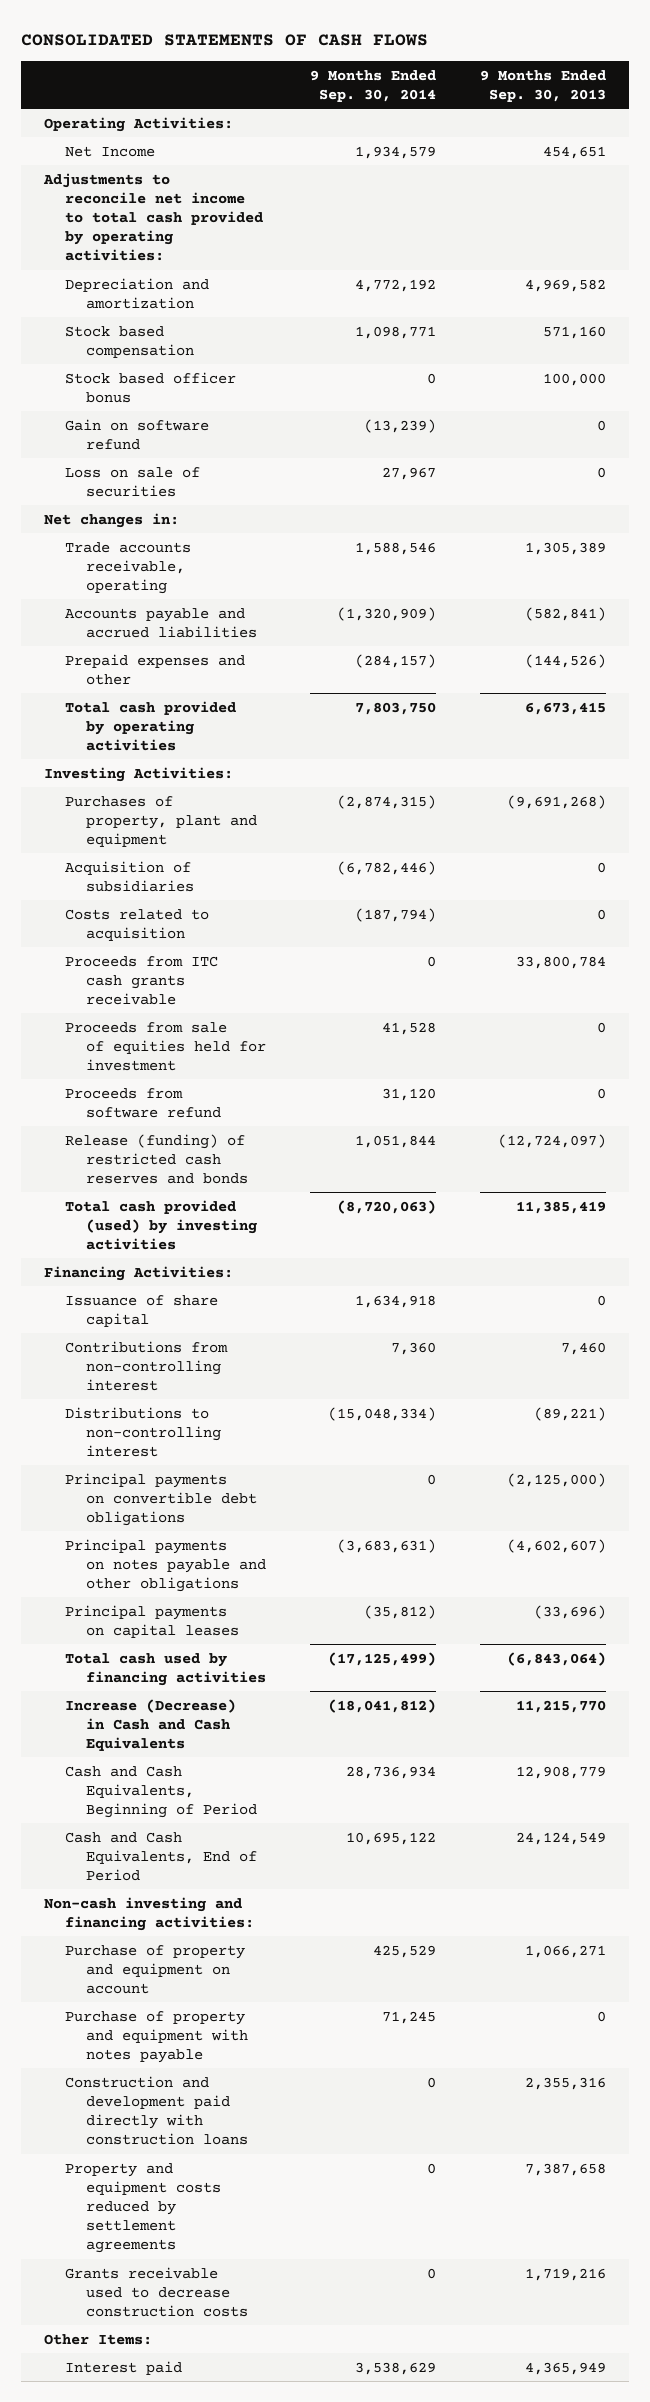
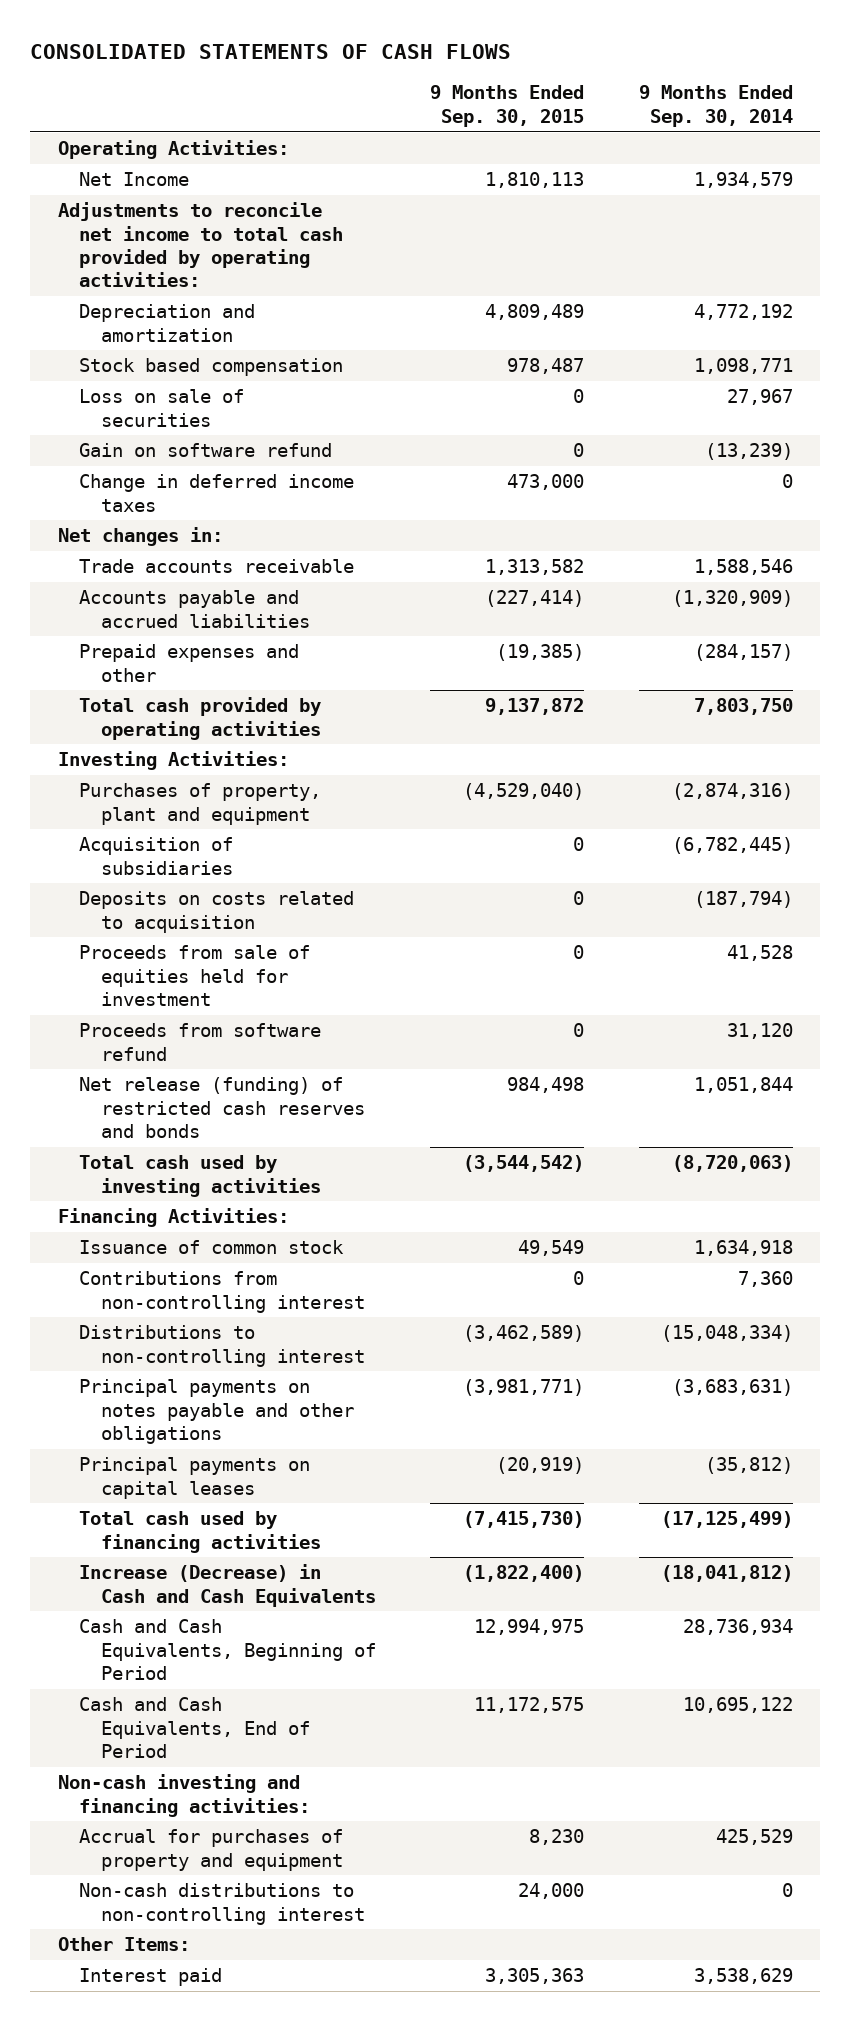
[480,69,607,102] 9 Months Ended Sep. 30, 2013 -> none
none -> [430,85,585,127] 9 Months Ended Sep. 30, 2015
[64,371,236,403] Stock based officer bonus -> none
[64,418,209,450] Gain on software refund -> [79,443,333,458] Gain on software refund
none -> [79,474,355,512] Change in deferred income taxes
[64,541,191,594] Trade accounts receivable, operating -> [79,559,355,574] Trade accounts receivable
[64,955,218,1005] Proceeds from ITC cash grants receivable -> none
[337,794,437,809] (2,874,315) -> [671,783,793,801] (2,874,316)
[337,860,437,875] (6,782,446) -> [671,837,793,855] (6,782,445)
[64,908,209,941] Costs related to acquisition -> [79,891,355,933] Deposits on costs related to acquisition
[64,1133,248,1184] Release (funding) of restricted cash reserves and bonds -> [79,1077,365,1139] Net release (funding) of restricted cash reserves and bonds
[64,1199,257,1250] Total cash provided (used) by investing activities -> [79,1155,321,1197] Total cash used by investing activities
[64,1294,218,1327] Issuance of share capital -> [79,1240,345,1255] Issuance of common stock
[64,1472,257,1526] Principal payments on convertible debt obligations -> none
[64,2010,248,2063] Purchase of property and equipment with notes payable -> none
[64,2075,248,2145] Construction and development paid directly with construction loans -> none
[64,2162,221,2253] Property and equipment costs reduced by settlement agreements -> none
[64,2266,248,2317] Grants receivable used to decrease construction costs -> none
[64,1944,245,1994] Purchase of property and equipment on account -> [79,1829,344,1871] Accrual for purchases of property and equipment
none -> [79,1883,365,1925] Non-cash distributions to non-controlling interest

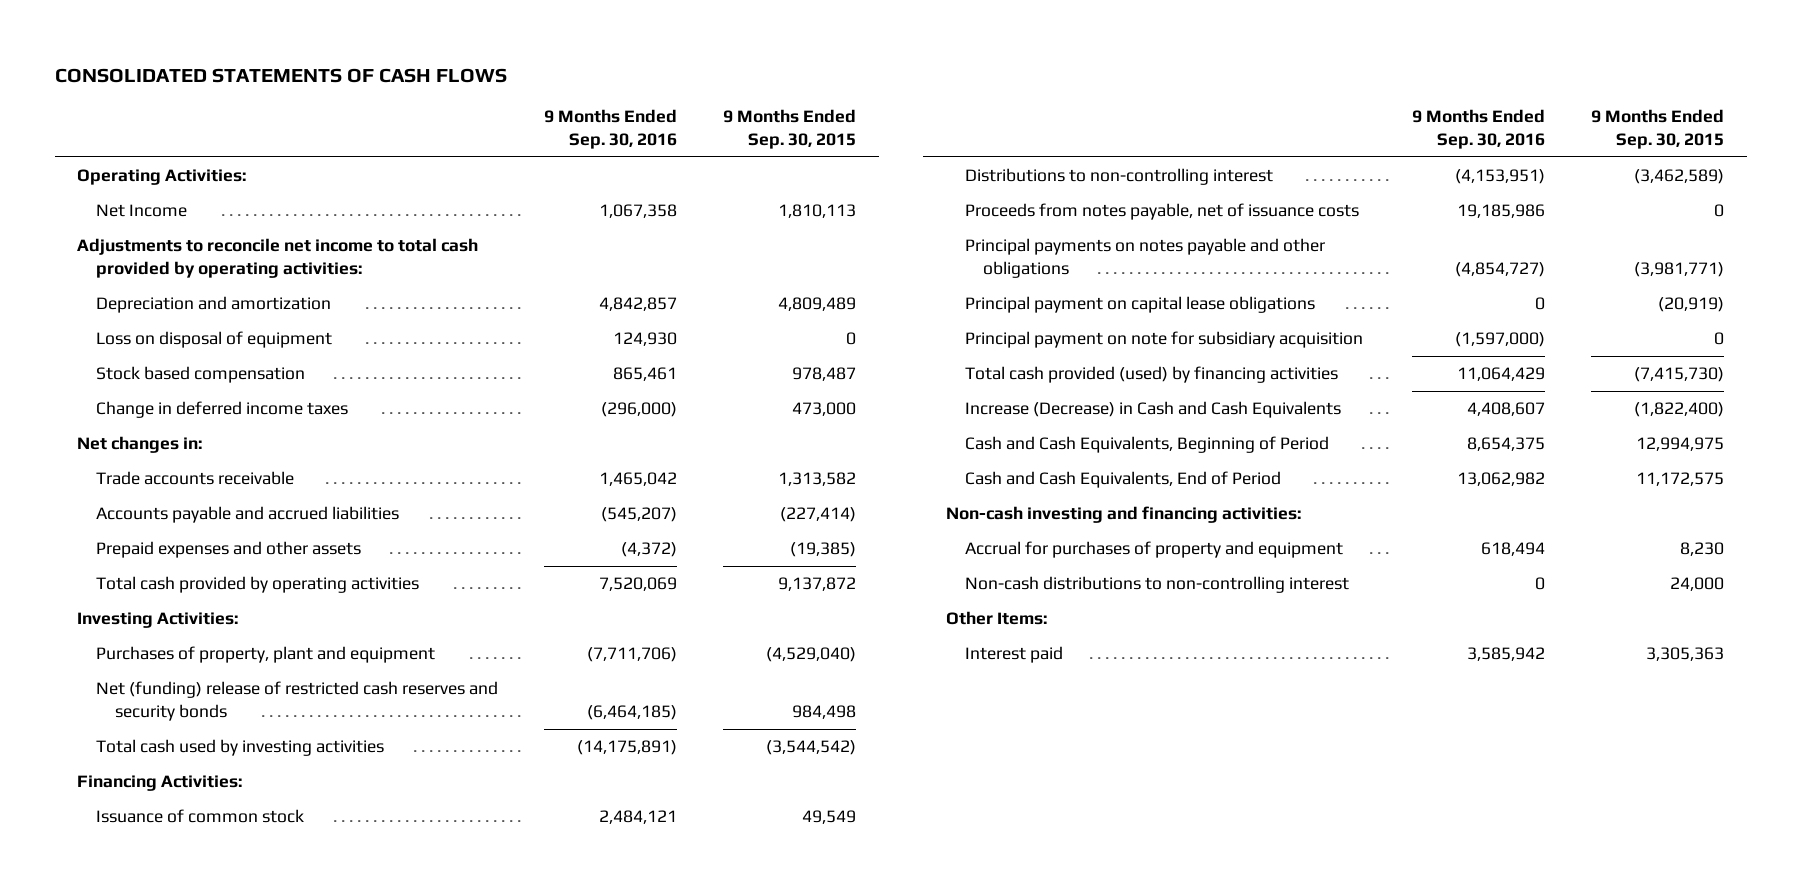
[638,85,793,127] 9 Months Ended Sep. 30, 2014 -> none
none -> [544,109,678,149] 9 Months Ended Sep. 30, 2016
none -> [96,331,333,349] Loss on disposal of equipment
[79,389,245,427] Loss on sale of securities -> none
[79,443,333,458] Gain on software refund -> none
[79,644,300,682] Prepaid expenses and other -> [96,541,362,559] Prepaid expenses and other assets
[79,837,234,875] Acquisition of subsidiaries -> none
[79,891,355,933] Deposits on costs related to acquisition -> none
[79,945,311,1007] Proceeds from sale of equities held for investment -> none
[79,1023,322,1061] Proceeds from software refund -> none
[79,1077,365,1139] Net release (funding) of restricted cash reserves and bonds -> [96,681,499,721] Net (funding) release of restricted cash reserves and security bonds
[79,1271,365,1313] Contributions from non-controlling interest -> none
none -> [964,203,1359,221] Proceeds from notes payable, net of issuance costs
[79,1457,311,1499] Principal payments on capital leases -> [964,296,1315,314] Principal payment on capital lease obligations
none -> [964,331,1363,349] Principal payment on note for subsidiary acquisition
[79,1511,321,1553] Total cash used by financing activities -> [964,366,1338,384] Total cash provided (used) by financing activities

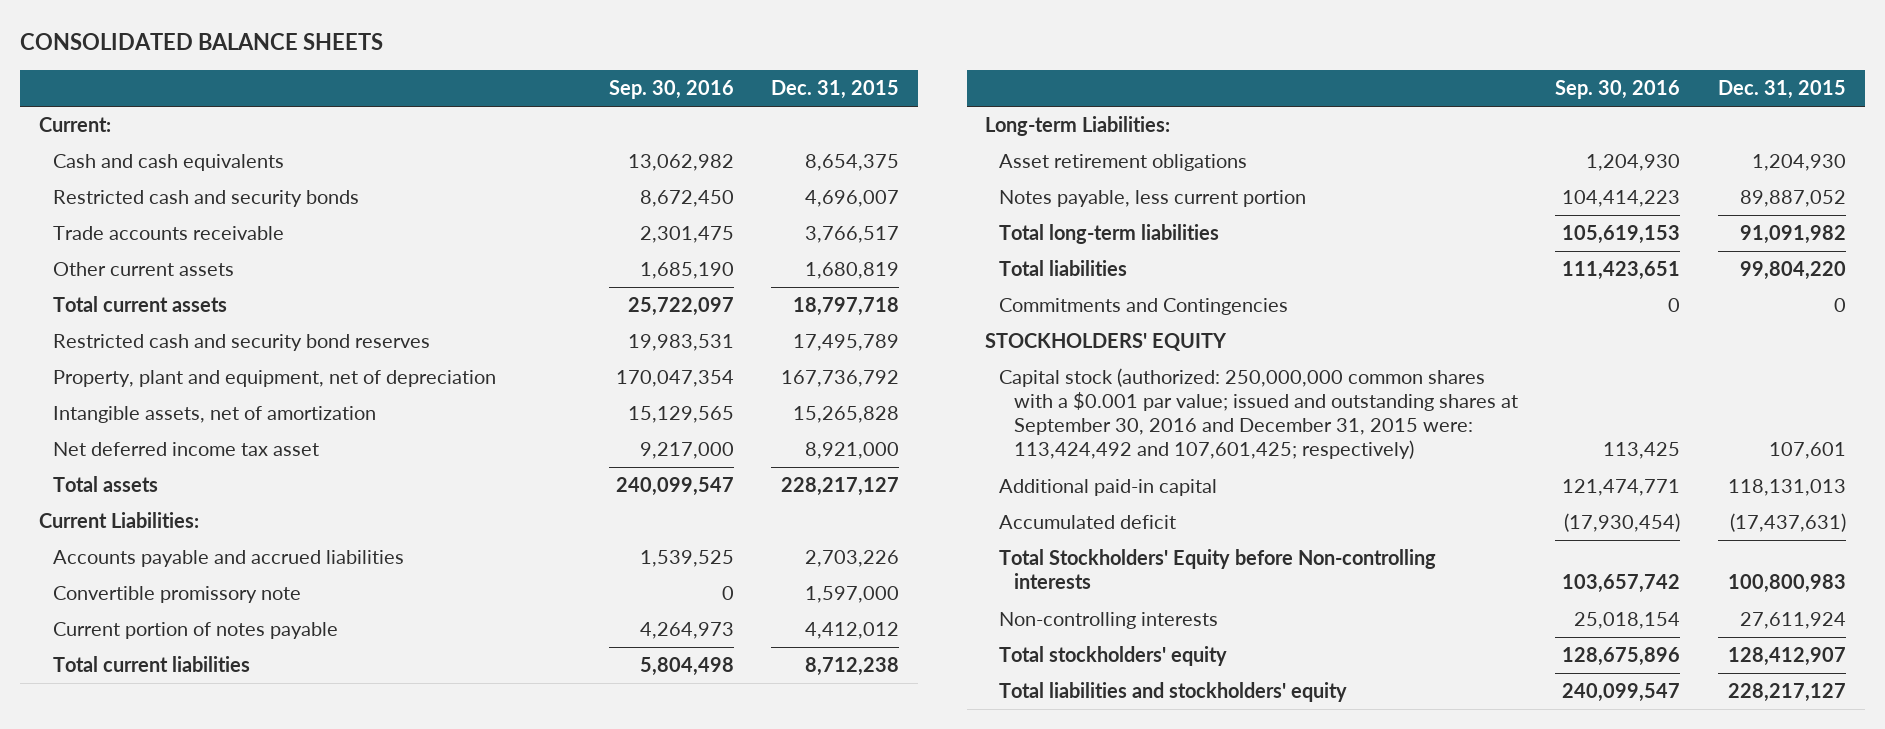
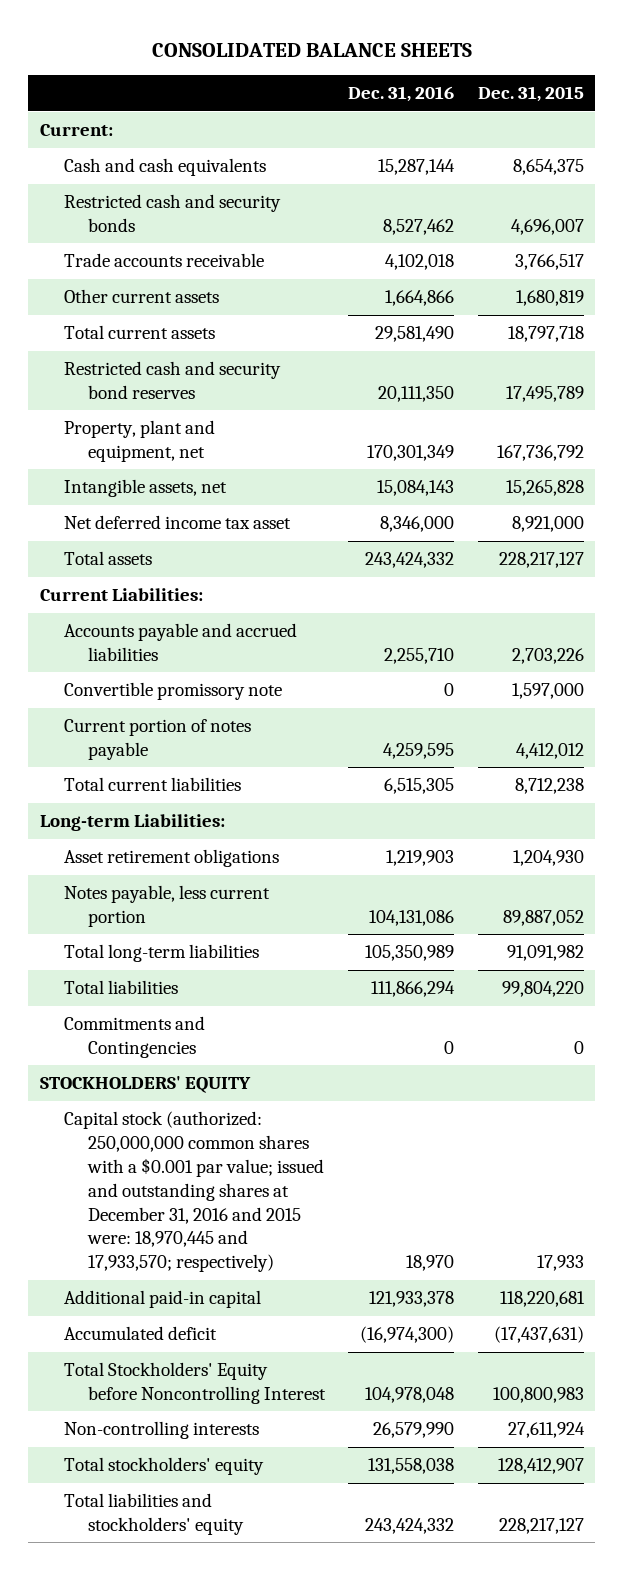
[608,79,734,99] Sep. 30, 2016 -> none
none -> [348,85,455,102] Dec. 31, 2016
[53,370,497,388] Property, plant and equipment, net of depreciation -> [63,420,215,462] Property, plant and equipment, net
[53,406,377,424] Intangible assets, net of amortization -> [63,479,227,498] Intangible assets, net
[999,368,1518,460] Capital stock (authorized: 250,000,000 common shares with a $0.001 par value; issued and outstanding shares at September 30, 2016 and December 31, 2015 were: 113,424,492 and 107,601,425; respectively) -> [63,1111,324,1273] Capital stock (authorized: 250,000,000 common shares with a $0.001 par value; issued and outstanding shares at December 31, 2016 and 2015 were: 18,970,445 and 17,933,570; respectively)
[1768,442,1846,460] 107,601 -> [536,1255,584,1272] 17,933
[1727,479,1846,497] 118,131,013 -> [499,1291,585,1308] 118,220,681
[999,549,1437,590] Total Stockholders' Equity before Non-controlling interests -> [63,1362,326,1404] Total Stockholders' Equity before Noncontrolling Interest

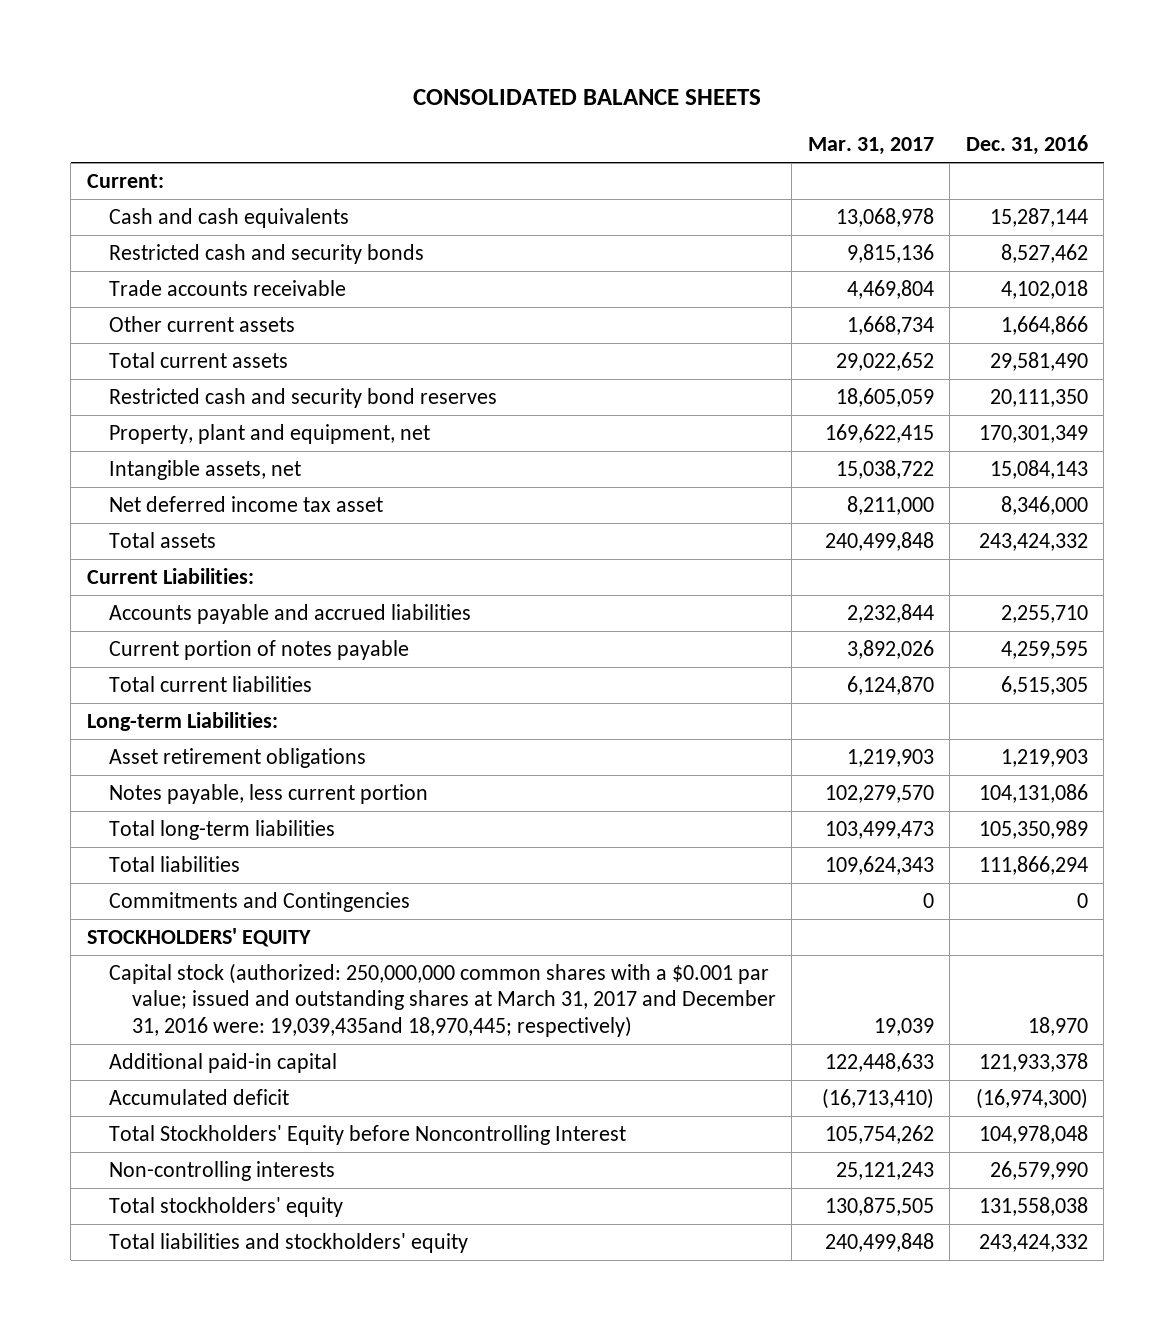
[477,85,584,102] Dec. 31, 2015 -> none
none -> [807,137,934,156] Mar. 31, 2017
[63,682,282,701] Convertible promissory note -> none
[63,1111,324,1273] Capital stock (authorized: 250,000,000 common shares with a $0.001 par value; issued and outstanding shares at December 31, 2016 and 2015 were: 18,970,445 and 17,933,570; respectively) -> [109,962,776,1037] Capital stock (authorized: 250,000,000 common shares with a $0.001 par value; issued and outstanding shares at March 31, 2017 and December 31, 2016 were: 19,039,435and 18,970,445; respectively)

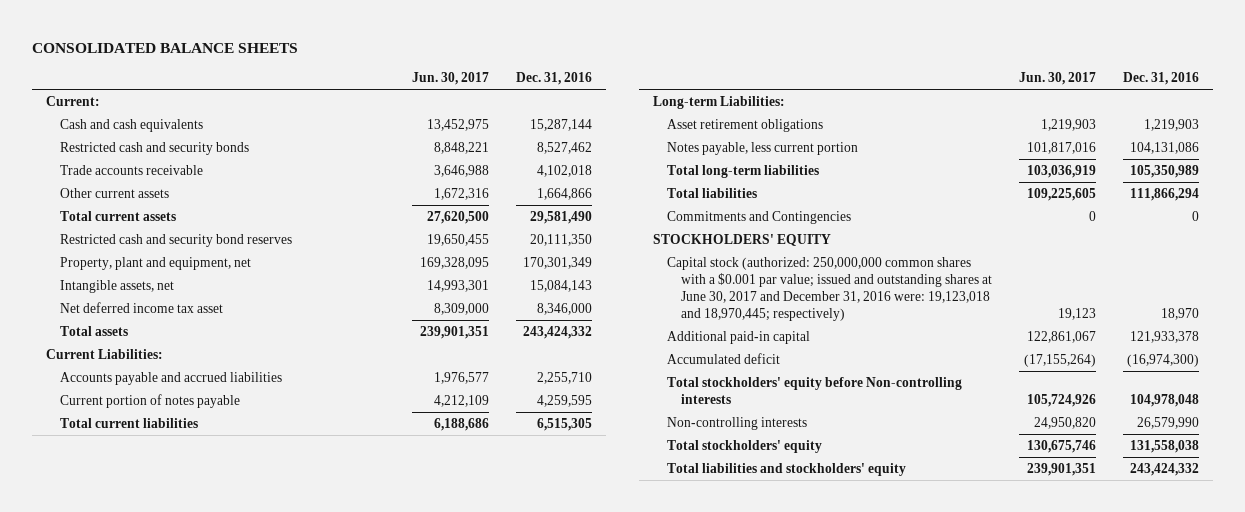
[807,137,934,156] Mar. 31, 2017 -> none
none -> [411,72,489,86] Jun. 30, 2017
[109,962,776,1037] Capital stock (authorized: 250,000,000 common shares with a $0.001 par value; issued and outstanding shares at March 31, 2017 and December 31, 2016 were: 19,039,435and 18,970,445; respectively) -> [666,256,992,321] Capital stock (authorized: 250,000,000 common shares with a $0.001 par value; issued and outstanding shares at June 30, 2017 and December 31, 2016 were: 19,123,018 and 18,970,445; respectively)
[109,1124,627,1145] Total Stockholders' Equity before Noncontrolling Interest -> [666,376,962,404] Total stockholders' equity before Non-controlling interests

